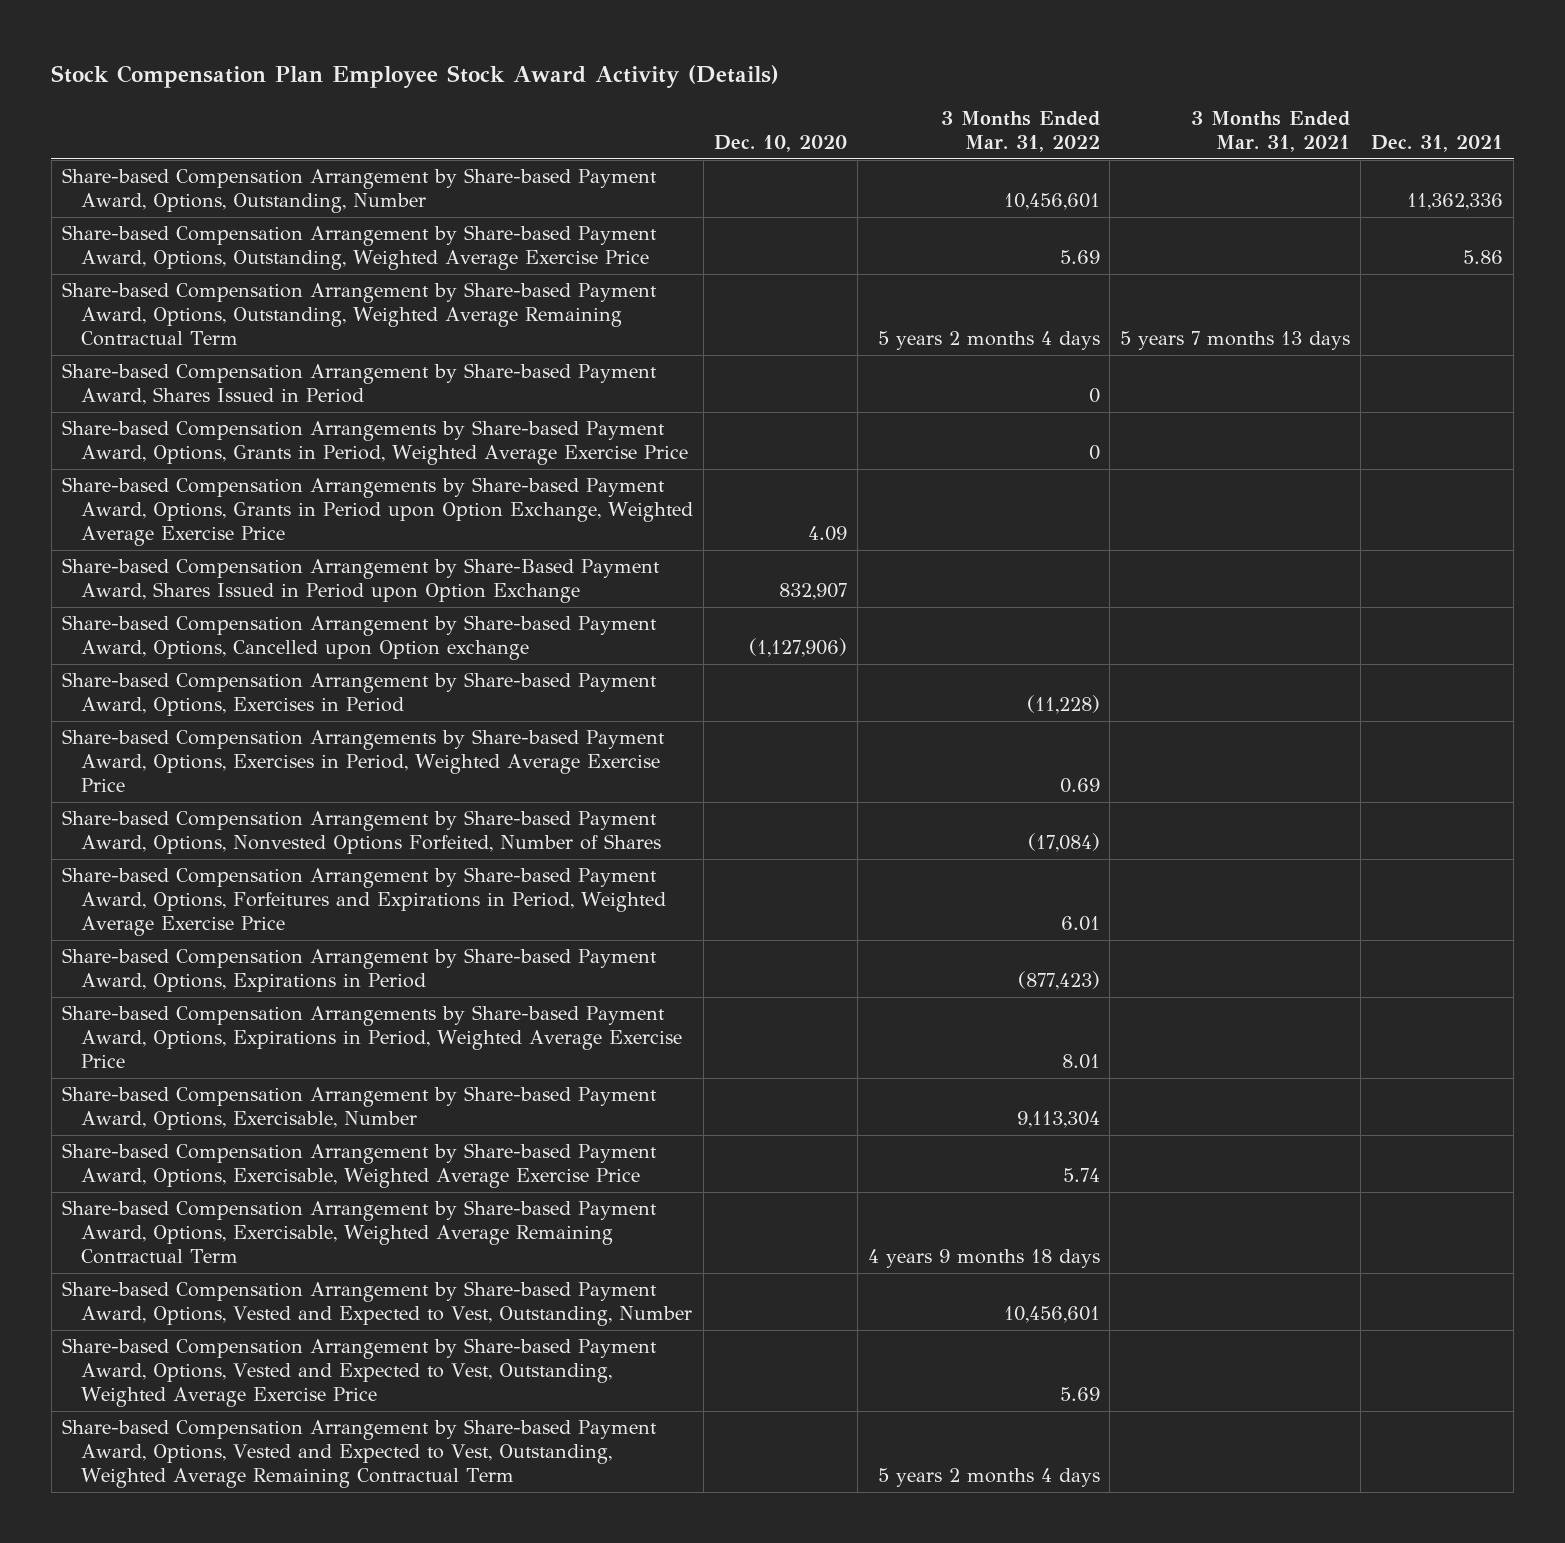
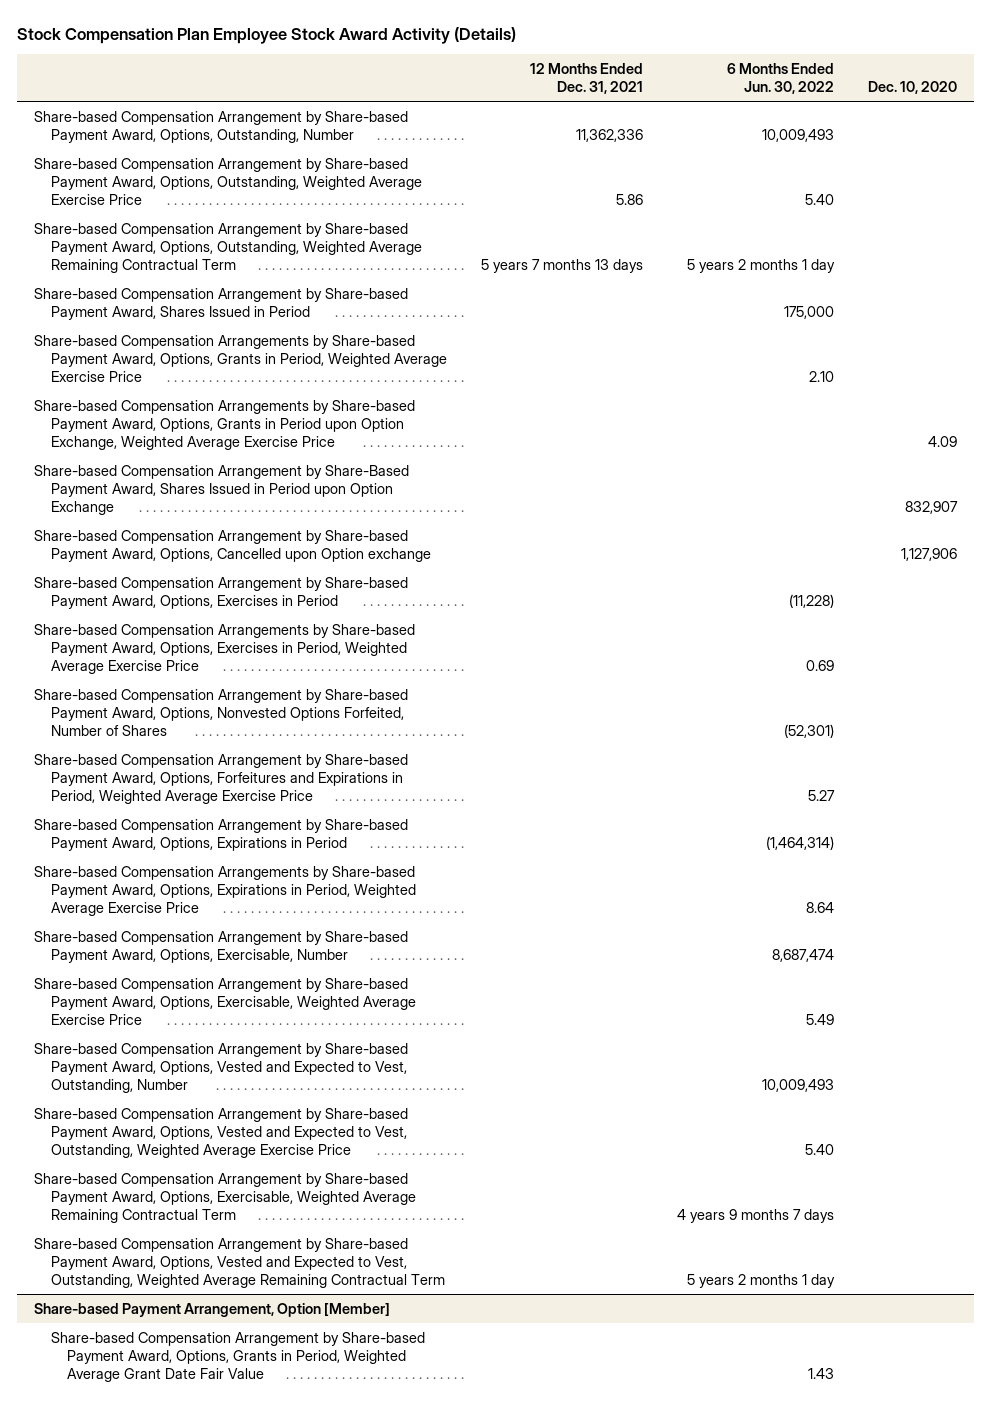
[940,111,1100,153] 3 Months Ended Mar. 31, 2022 -> none
[1191,111,1351,153] 3 Months Ended Mar. 31, 2021 -> none
[1371,135,1504,153] Dec. 31, 2021 -> none
none -> [529,62,643,95] 12 Months Ended Dec. 31, 2021
none -> [726,62,834,95] 6 Months Ended Jun. 30, 2022
[748,638,847,658] (1,127,906) -> [900,547,957,561] 1,127,906
[61,1200,657,1265] Share-based Compensation Arrangement by Share-based Payment Award, Options, Exercisable, Weighted Average Remaining Contractual Term -> [34,1172,416,1224] Share-based Compensation Arrangement by Share-based Payment Award, Options, Exercisable, Weighted Average Remaining Contractual Term
none -> [34,1302,391,1317] Share-based Payment Arrangement, Option [Member]
none -> [50,1331,425,1383] Share-based Compensation Arrangement by Share-based Payment Award, Options, Grants in Period, Weighted Average Grant Date Fair Value

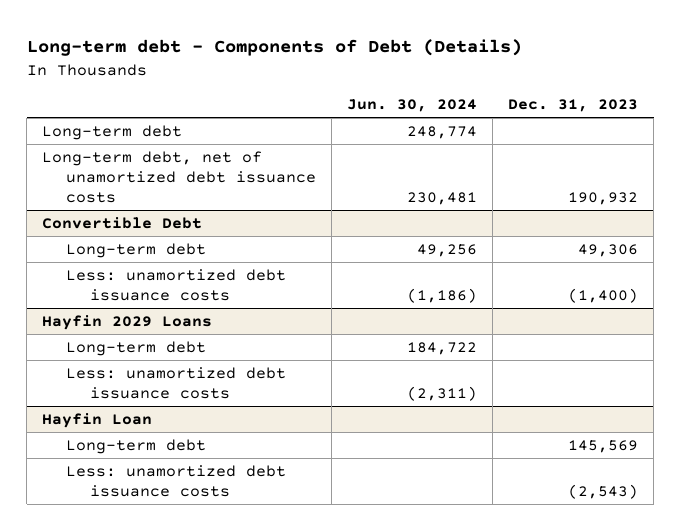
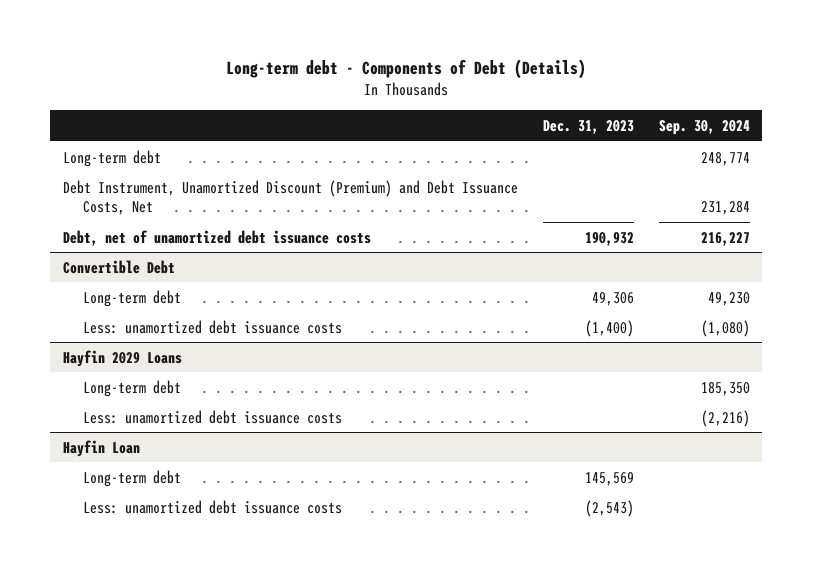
[347,99,478,113] Jun. 30, 2024 -> none
none -> [658,119,750,135] Sep. 30, 2024
none -> [62,179,518,215] Debt Instrument, Unamortized Discount (Premium) and Debt Issuance Costs, Net
[42,150,317,204] Long-term debt, net of unamortized debt issuance costs -> [62,229,371,246] Debt, net of unamortized debt issuance costs

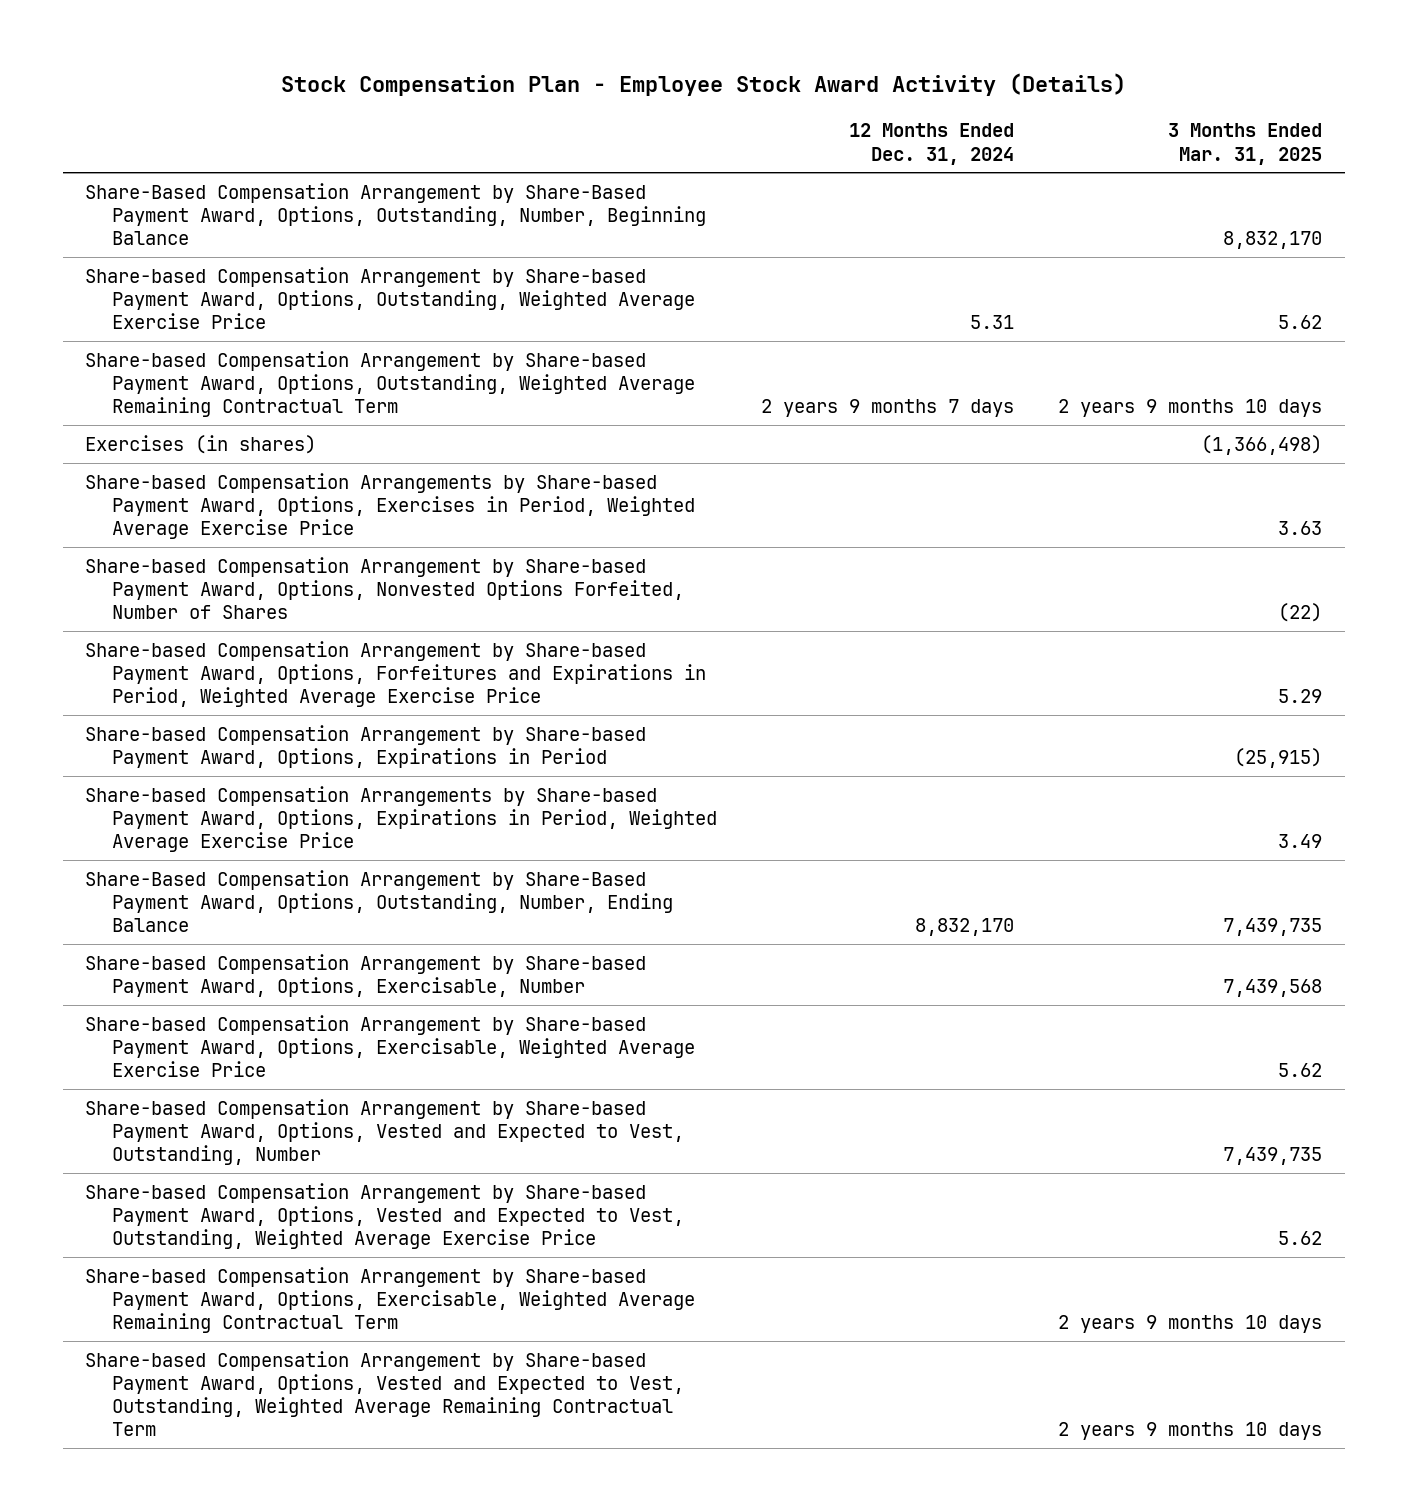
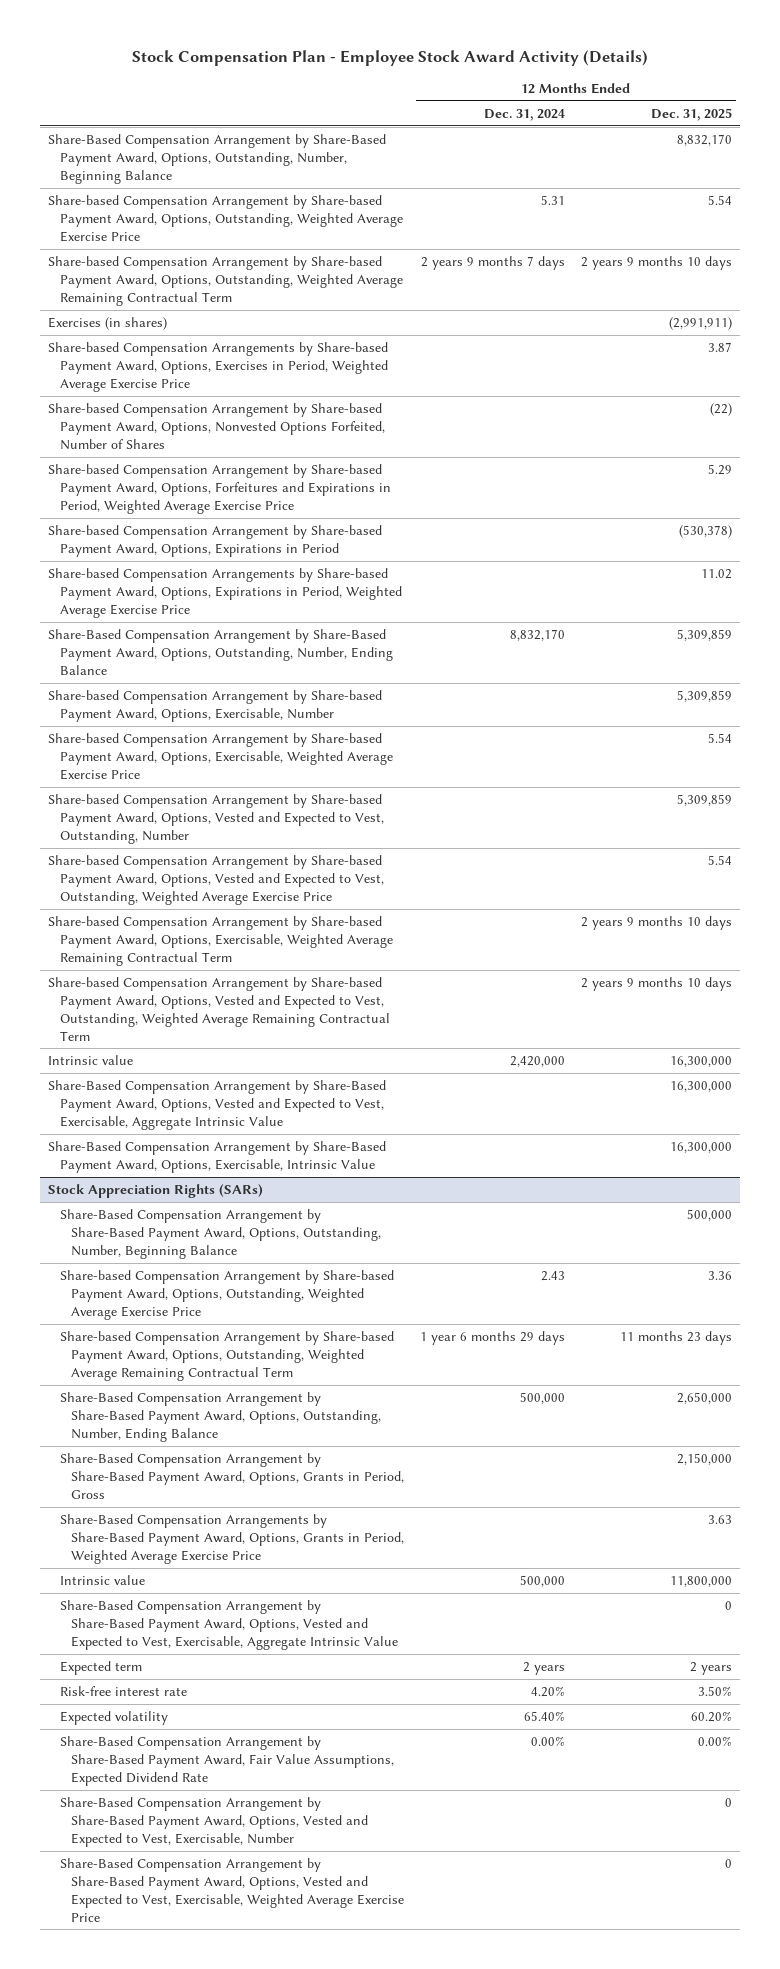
[1168,123,1323,165] 3 Months Ended Mar. 31, 2025 -> none
none -> [651,107,733,121] Dec. 31, 2025
none -> [47,1055,133,1066] Intrinsic value
none -> [47,1080,386,1130] Share-Based Compensation Arrangement by Share-Based Payment Award, Options, Vested and Expected to Vest, Exercisable, Aggregate Intrinsic Value
none -> [47,1141,386,1173] Share-Based Compensation Arrangement by Share-Based Payment Award, Options, Exercisable, Intrinsic Value
none -> [47,1184,263,1199] Stock Appreciation Rights (SARs)
none -> [59,1209,382,1259] Share-Based Compensation Arrangement by Share-Based Payment Award, Options, Outstanding, Number, Beginning Balance
none -> [59,1270,394,1320] Share-based Compensation Arrangement by Share-based Payment Award, Options, Outstanding, Weighted Average Exercise Price
none -> [59,1331,394,1381] Share-based Compensation Arrangement by Share-based Payment Award, Options, Outstanding, Weighted Average Remaining Contractual Term
none -> [59,1392,382,1442] Share-Based Compensation Arrangement by Share-Based Payment Award, Options, Outstanding, Number, Ending Balance
none -> [59,1453,405,1499] Share-Based Compensation Arrangement by Share-Based Payment Award, Options, Grants in Period, Gross
none -> [59,1514,405,1564] Share-Based Compensation Arrangements by Share-Based Payment Award, Options, Grants in Period, Weighted Average Exercise Price
none -> [59,1575,145,1586] Intrinsic value
none -> [59,1600,399,1650] Share-Based Compensation Arrangement by Share-Based Payment Award, Options, Vested and Expected to Vest, Exercisable, Aggregate Intrinsic Value
none -> [59,1661,142,1676] Expected term
none -> [59,1686,187,1697] Risk-free interest rate
none -> [59,1711,168,1726] Expected volatility
none -> [59,1736,395,1786] Share-Based Compensation Arrangement by Share-Based Payment Award, Fair Value Assumptions, Expected Dividend Rate
none -> [59,1797,369,1847] Share-Based Compensation Arrangement by Share-Based Payment Award, Options, Vested and Expected to Vest, Exercisable, Number
none -> [59,1858,405,1922] Share-Based Compensation Arrangement by Share-Based Payment Award, Options, Vested and Expected to Vest, Exercisable, Weighted Average Exercise Price

